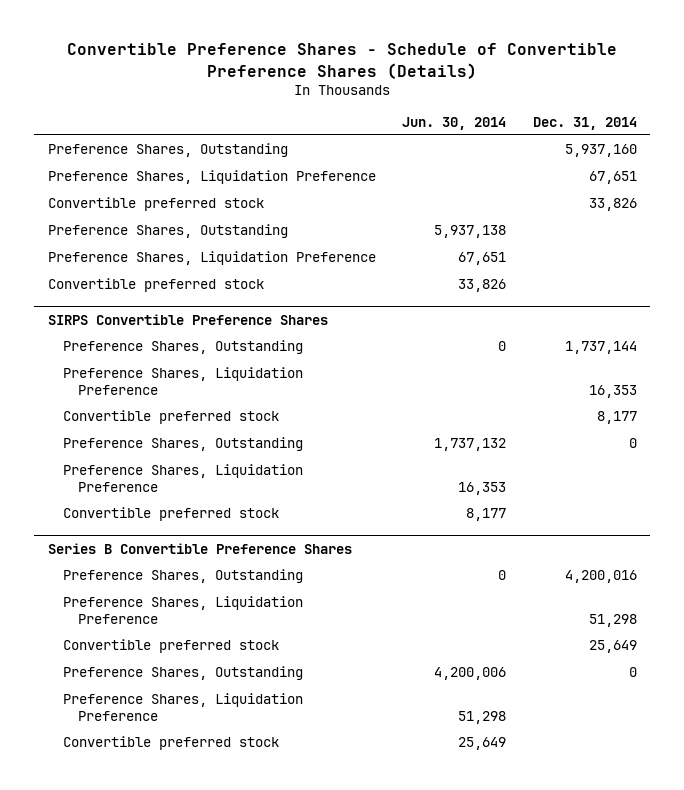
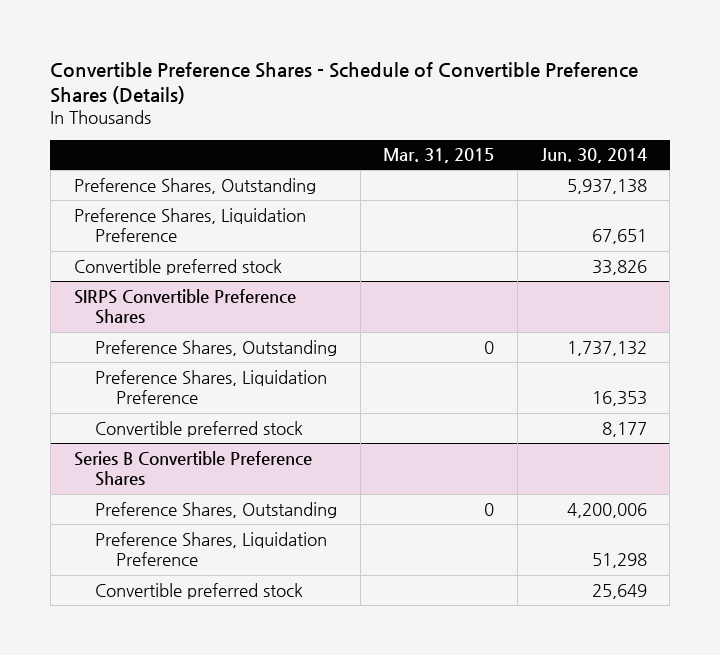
[532,116,637,130] Dec. 31, 2014 -> none
none -> [383,148,495,164] Mar. 31, 2015
[47,143,288,158] Preference Shares, Outstanding -> none
[47,170,376,185] Preference Shares, Liquidation Preference -> none
[47,197,264,212] Convertible preferred stock -> none
[62,340,303,355] Preference Shares, Outstanding -> none
[62,367,303,395] Preference Shares, Liquidation Preference -> none
[62,410,279,425] Convertible preferred stock -> none
[62,569,303,584] Preference Shares, Outstanding -> none
[62,596,303,624] Preference Shares, Liquidation Preference -> none
[62,639,279,654] Convertible preferred stock -> none

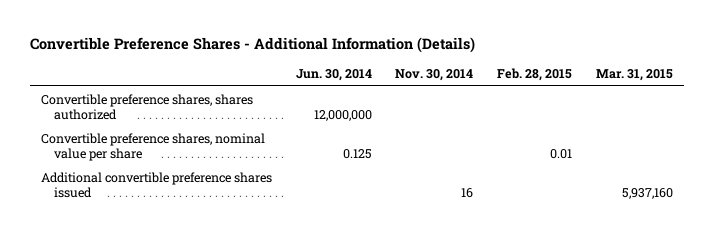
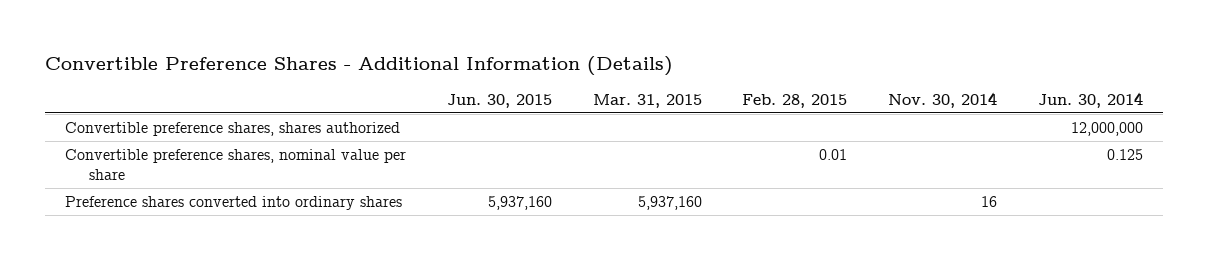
none -> [446,93,552,108] Jun. 30, 2015
[41,171,273,198] Additional convertible preference shares issued -> [65,196,403,211] Preference shares converted into ordinary shares

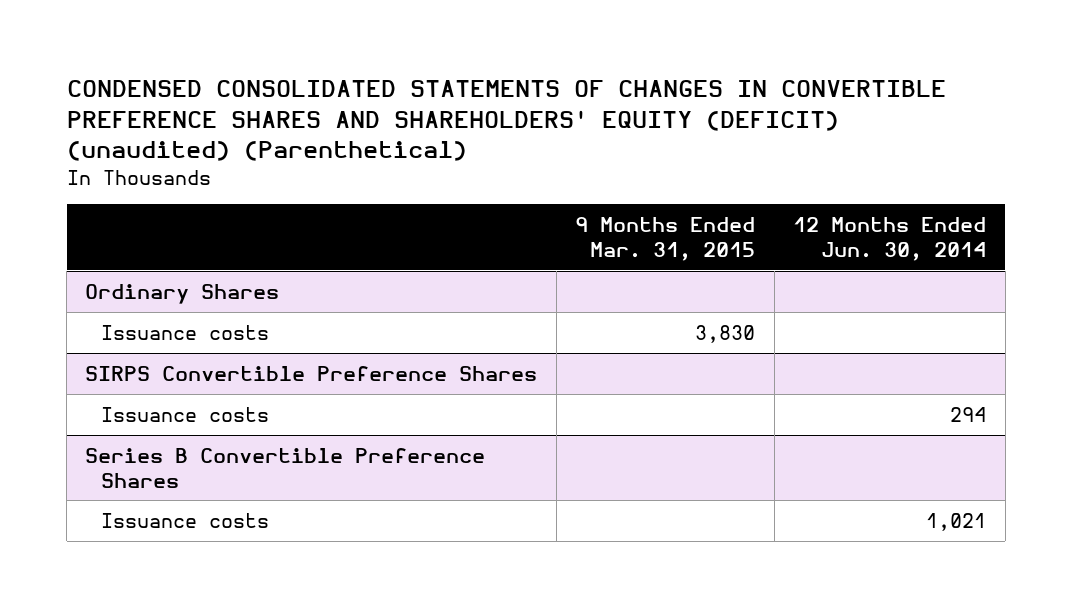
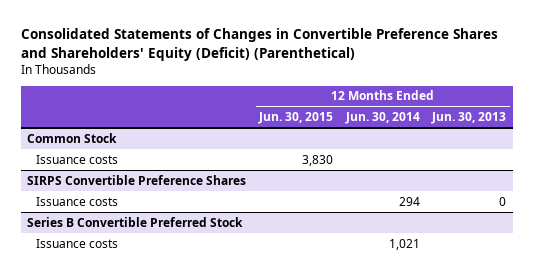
[66,80,946,162] CONDENSED CONSOLIDATED STATEMENTS OF CHANGES IN CONVERTIBLE PREFERENCE SHARES AND SHAREHOLDERS' EQUITY (DEFICIT) (unaudited) (Parenthetical) -> [20,28,498,61] Consolidated Statements of Changes in Convertible Preference Shares and Shareholders' Equity (Deficit) (Parenthetical)
[575,216,756,261] 9 Months Ended Mar. 31, 2015 -> none
none -> [257,112,333,125] Jun. 30, 2015
none -> [431,112,507,125] Jun. 30, 2013
[85,283,280,304] Ordinary Shares -> [27,132,118,143] Common Stock
[85,447,486,488] Series B Convertible Preference Shares -> [27,216,244,227] Series B Convertible Preferred Stock

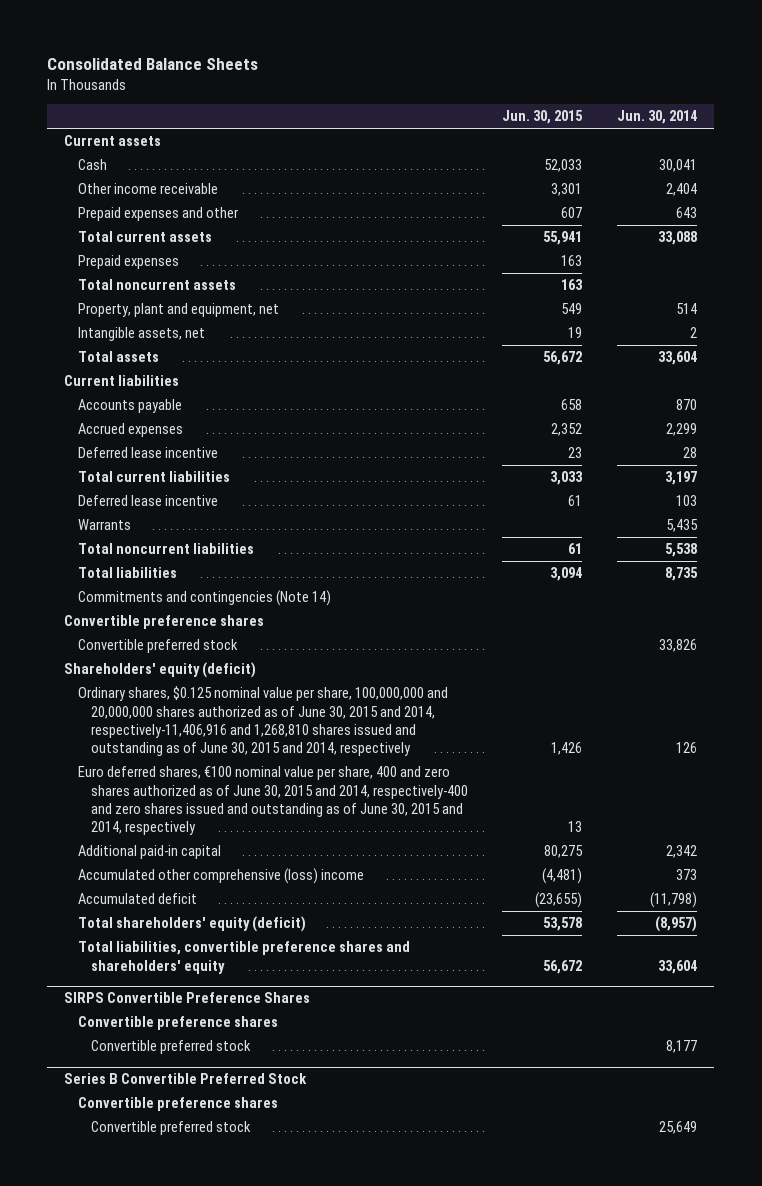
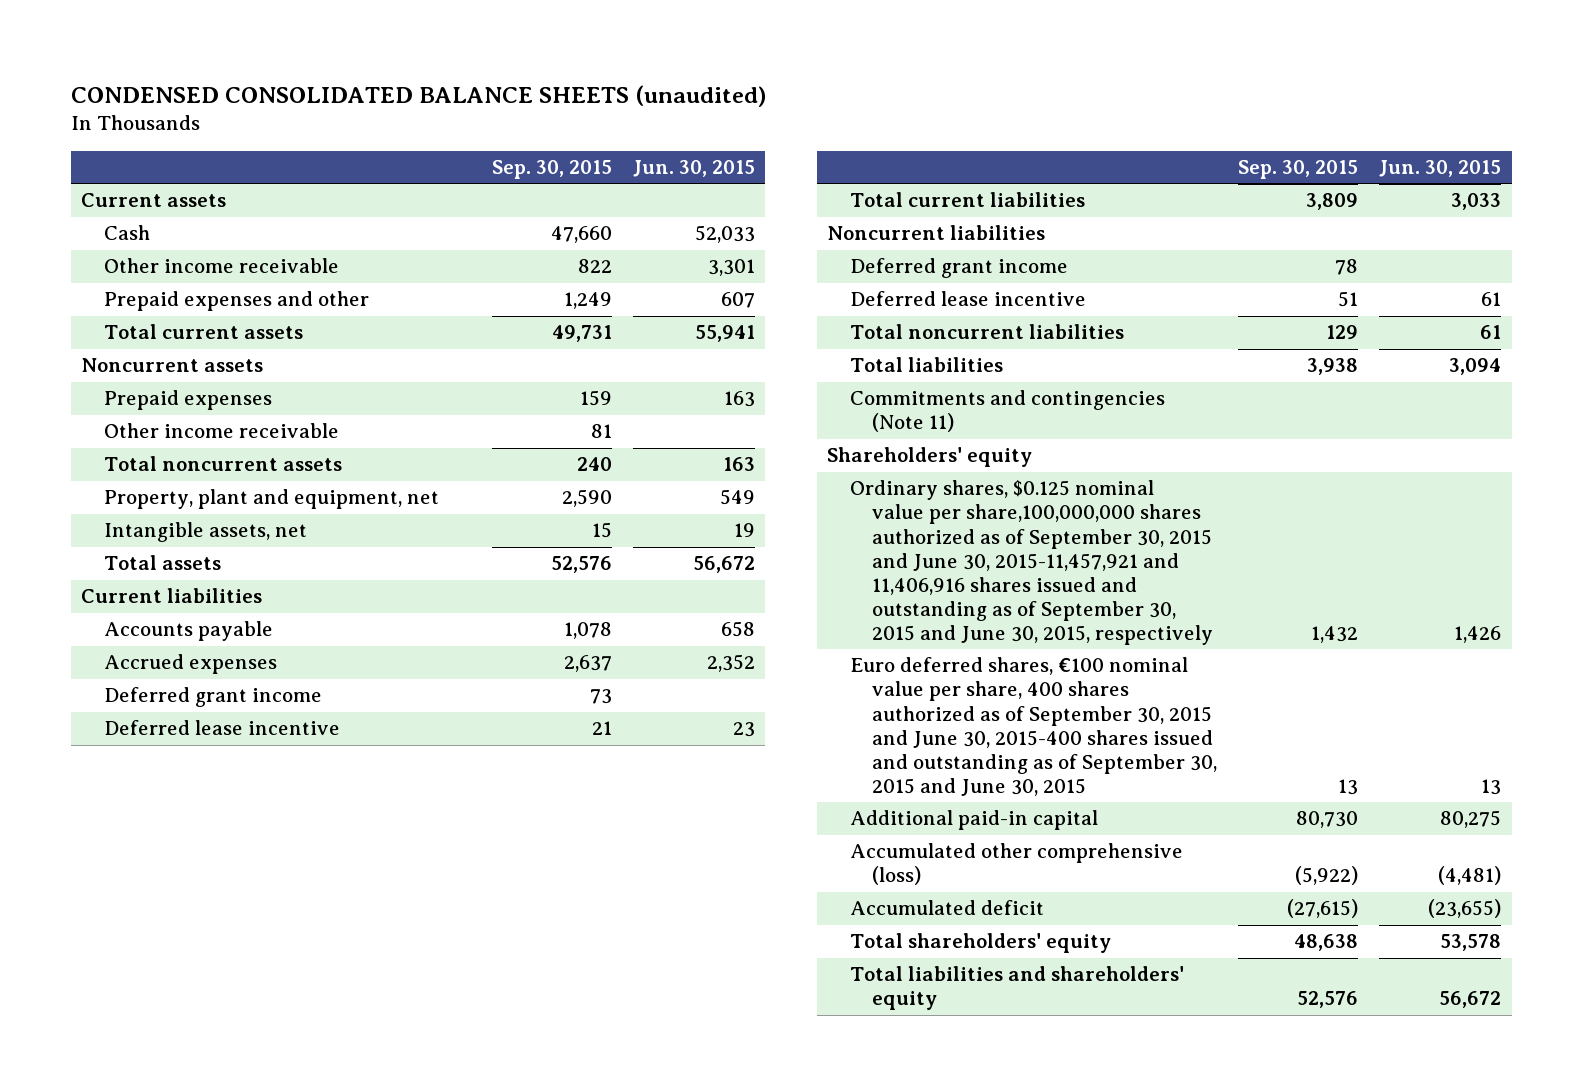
[47,57,259,70] Consolidated Balance Sheets -> [70,84,766,107] CONDENSED CONSOLIDATED BALANCE SHEETS (unaudited)
[617,110,698,125] Jun. 30, 2014 -> none
none -> [491,160,612,180] Sep. 30, 2015
none -> [81,358,264,373] Noncurrent assets
none -> [103,423,339,439] Other income receivable
none -> [103,687,322,708] Deferred grant income
none -> [827,225,1046,241] Noncurrent liabilities
none -> [849,258,1068,279] Deferred grant income
[77,519,131,531] Warrants -> none
[64,615,265,630] Convertible preference shares -> none
[77,639,238,654] Convertible preferred stock -> none
[77,590,331,607] Commitments and contingencies (Note 14) -> [849,390,1165,433] Commitments and contingencies (Note 11)
[64,662,257,679] Shareholders' equity (deficit) -> [827,447,1033,468] Shareholders' equity
[77,686,448,757] Ordinary shares, $0.125 nominal value per share, 100,000,000 and 20,000,000 shares authorized as of June 30, 2015 and 2014, respectively-11,406,916 and 1,268,810 shares issued and outstanding as of June 30, 2015 and 2014, respectively -> [849,480,1214,646] Ordinary shares, $0.125 nominal value per share,100,000,000 shares authorized as of September 30, 2015 and June 30, 2015-11,457,921 and 11,406,916 shares issued and outstanding as of September 30, 2015 and June 30, 2015, respectively
[77,766,468,836] Euro deferred shares, €100 nominal value per share, 400 and zero shares authorized as of June 30, 2015 and 2014, respectively-400 and zero shares issued and outstanding as of June 30, 2015 and 2014, respectively -> [849,657,1218,796] Euro deferred shares, €100 nominal value per share, 400 shares authorized as of September 30, 2015 and June 30, 2015-400 shares issued and outstanding as of September 30, 2015 and June 30, 2015
[77,868,364,885] Accumulated other comprehensive (loss) income -> [849,843,1183,886] Accumulated other comprehensive (loss)
[64,992,311,1004] SIRPS Convertible Preference Shares -> none
[77,1016,278,1031] Convertible preference shares -> none
[90,1040,251,1055] Convertible preferred stock -> none
[64,1073,308,1085] Series B Convertible Preferred Stock -> none
[77,1097,278,1112] Convertible preference shares -> none
[90,1121,251,1136] Convertible preferred stock -> none
[77,916,306,933] Total shareholders' equity (deficit) -> [849,933,1111,954] Total shareholders' equity
[77,941,410,974] Total liabilities, convertible preference shares and shareholders' equity -> [849,966,1184,1011] Total liabilities and shareholders' equity

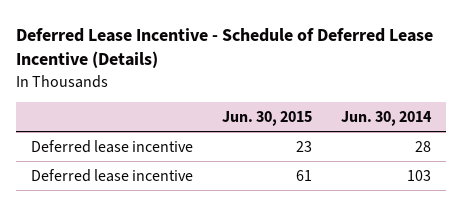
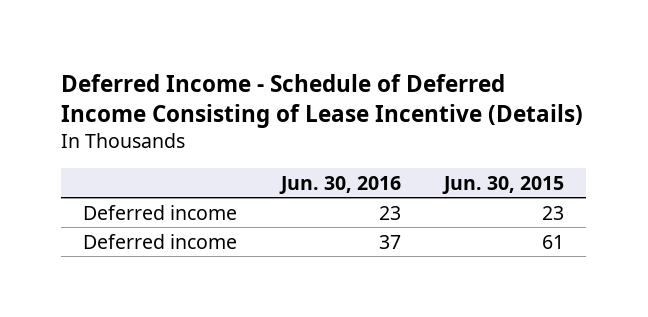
[16,27,434,69] Deferred Lease Incentive - Schedule of Deferred Lease Incentive (Details) -> [61,73,584,129] Deferred Income - Schedule of Deferred Income Consisting of Lease Incentive (Details)
[341,110,433,126] Jun. 30, 2014 -> none
none -> [278,175,401,194] Jun. 30, 2016
[30,139,193,153] Deferred lease incentive -> [83,204,238,220] Deferred income
[30,168,193,182] Deferred lease incentive -> [83,233,238,249] Deferred income

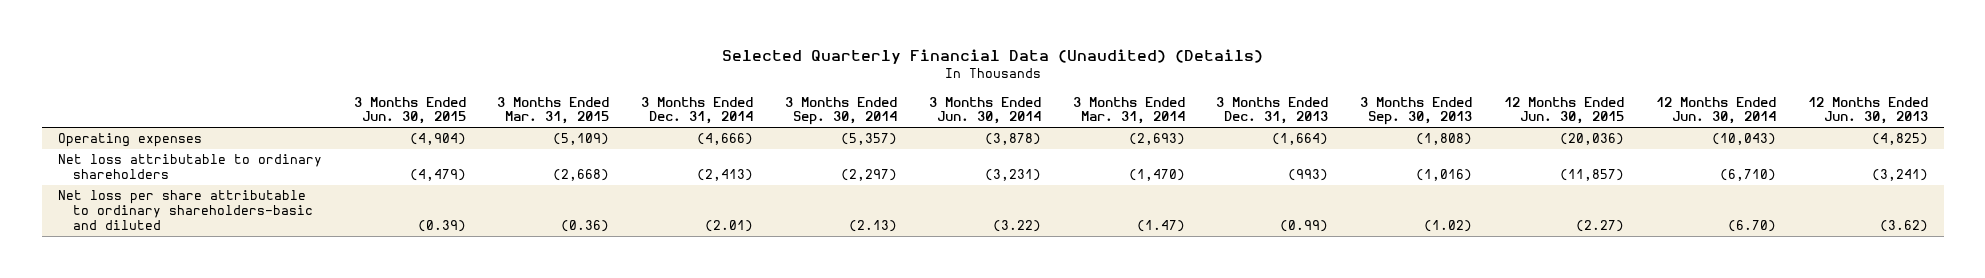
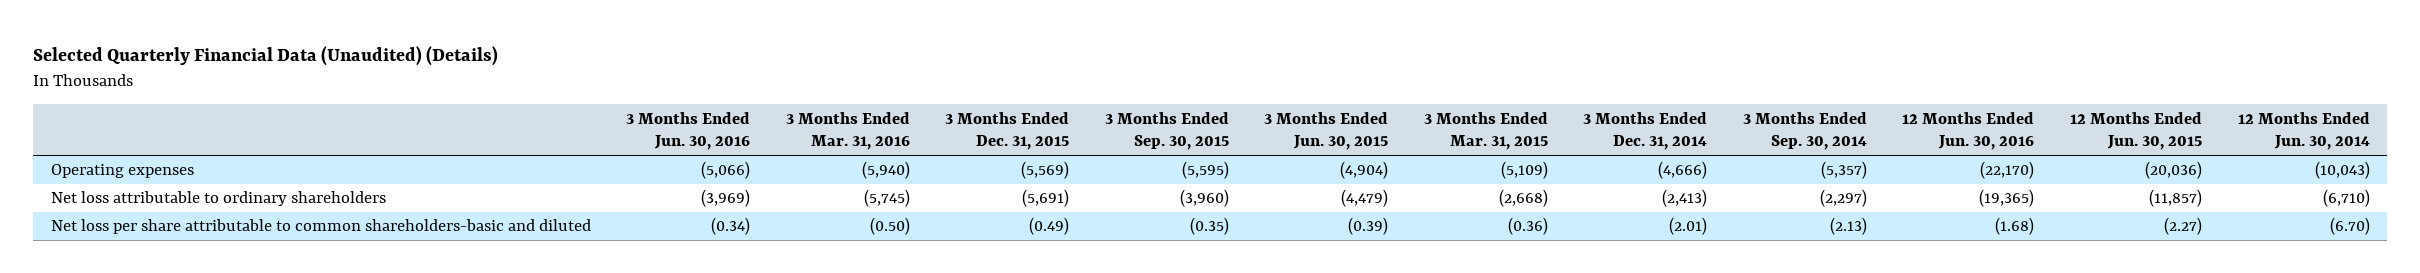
[928,96,1041,125] 3 Months Ended Jun. 30, 2014 -> none
[1072,96,1185,125] 3 Months Ended Mar. 31, 2014 -> none
[1216,96,1329,125] 3 Months Ended Dec. 31, 2013 -> none
[1360,96,1473,126] 3 Months Ended Sep. 30, 2013 -> none
[1807,96,1928,125] 12 Months Ended Jun. 30, 2013 -> none
none -> [626,111,751,151] 3 Months Ended Jun. 30, 2016
none -> [785,111,910,151] 3 Months Ended Mar. 31, 2016
none -> [945,111,1070,151] 3 Months Ended Dec. 31, 2015
none -> [1104,111,1229,151] 3 Months Ended Sep. 30, 2015
none -> [1902,111,2035,151] 12 Months Ended Jun. 30, 2016
[57,190,313,230] Net loss per share attributable to ordinary shareholders-basic and diluted -> [50,219,591,235] Net loss per share attributable to common shareholders-basic and diluted

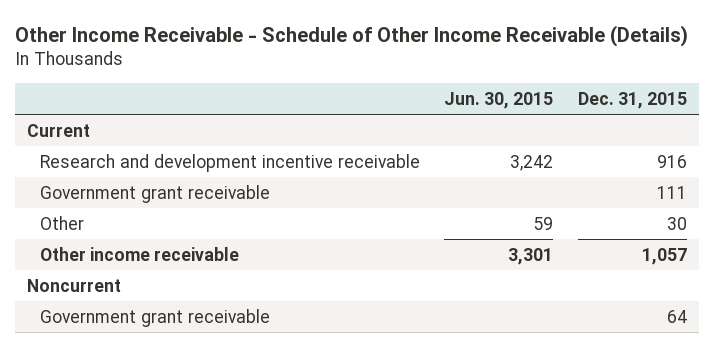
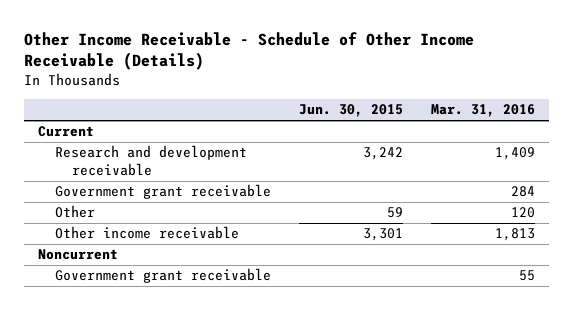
[577,91,687,109] Dec. 31, 2015 -> none
none -> [430,104,535,118] Mar. 31, 2016
[40,153,421,172] Research and development incentive receivable -> [54,145,247,177] Research and development receivable

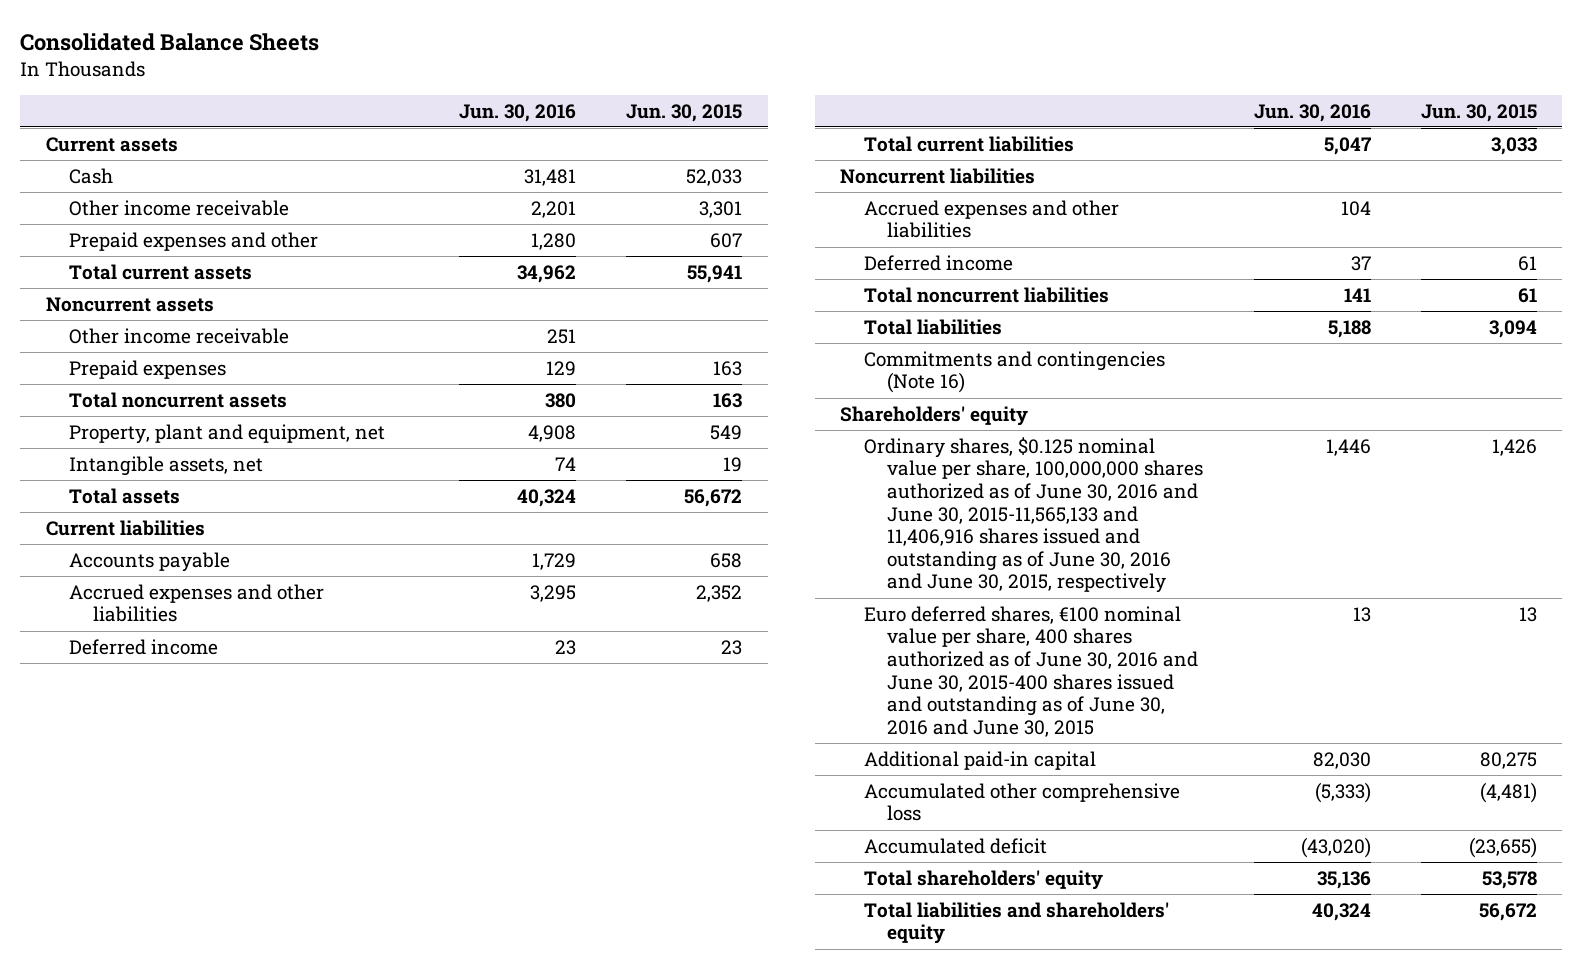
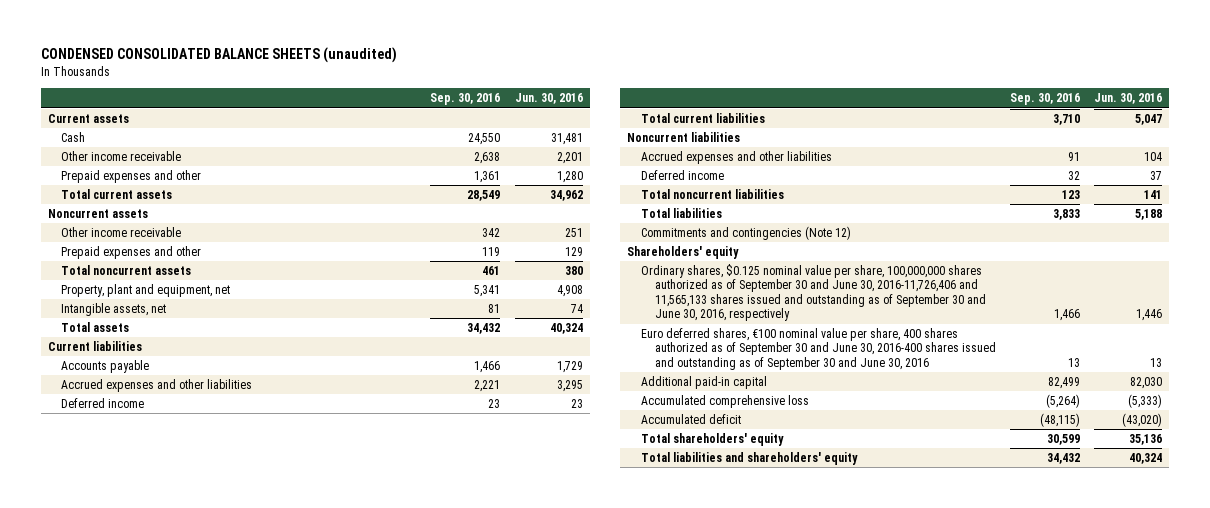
[20,32,320,51] Consolidated Balance Sheets -> [40,47,397,64] CONDENSED CONSOLIDATED BALANCE SHEETS (unaudited)
[626,103,743,122] Jun. 30, 2015 -> none
none -> [430,93,501,106] Sep. 30, 2016
[69,359,227,379] Prepaid expenses -> [61,245,202,259] Prepaid expenses and other
[863,350,1165,394] Commitments and contingencies (Note 16) -> [641,225,852,240] Commitments and contingencies (Note 12)
[863,436,1204,594] Ordinary shares, $0.125 nominal value per share, 100,000,000 shares authorized as of June 30, 2016 and June 30, 2015-11,565,133 and 11,406,916 shares issued and outstanding as of June 30, 2016 and June 30, 2015, respectively -> [641,263,987,322] Ordinary shares, $0.125 nominal value per share, 100,000,000 shares authorized as of September 30 and June 30, 2016-11,726,406 and 11,565,133 shares issued and outstanding as of September 30 and June 30, 2016, respectively
[863,605,1199,737] Euro deferred shares, €100 nominal value per share, 400 shares authorized as of June 30, 2016 and June 30, 2015-400 shares issued and outstanding as of June 30, 2016 and June 30, 2015 -> [641,327,997,370] Euro deferred shares, €100 nominal value per share, 400 shares authorized as of September 30 and June 30, 2016-400 shares issued and outstanding as of September 30 and June 30, 2016
[863,782,1180,822] Accumulated other comprehensive loss -> [641,394,810,408] Accumulated comprehensive loss

